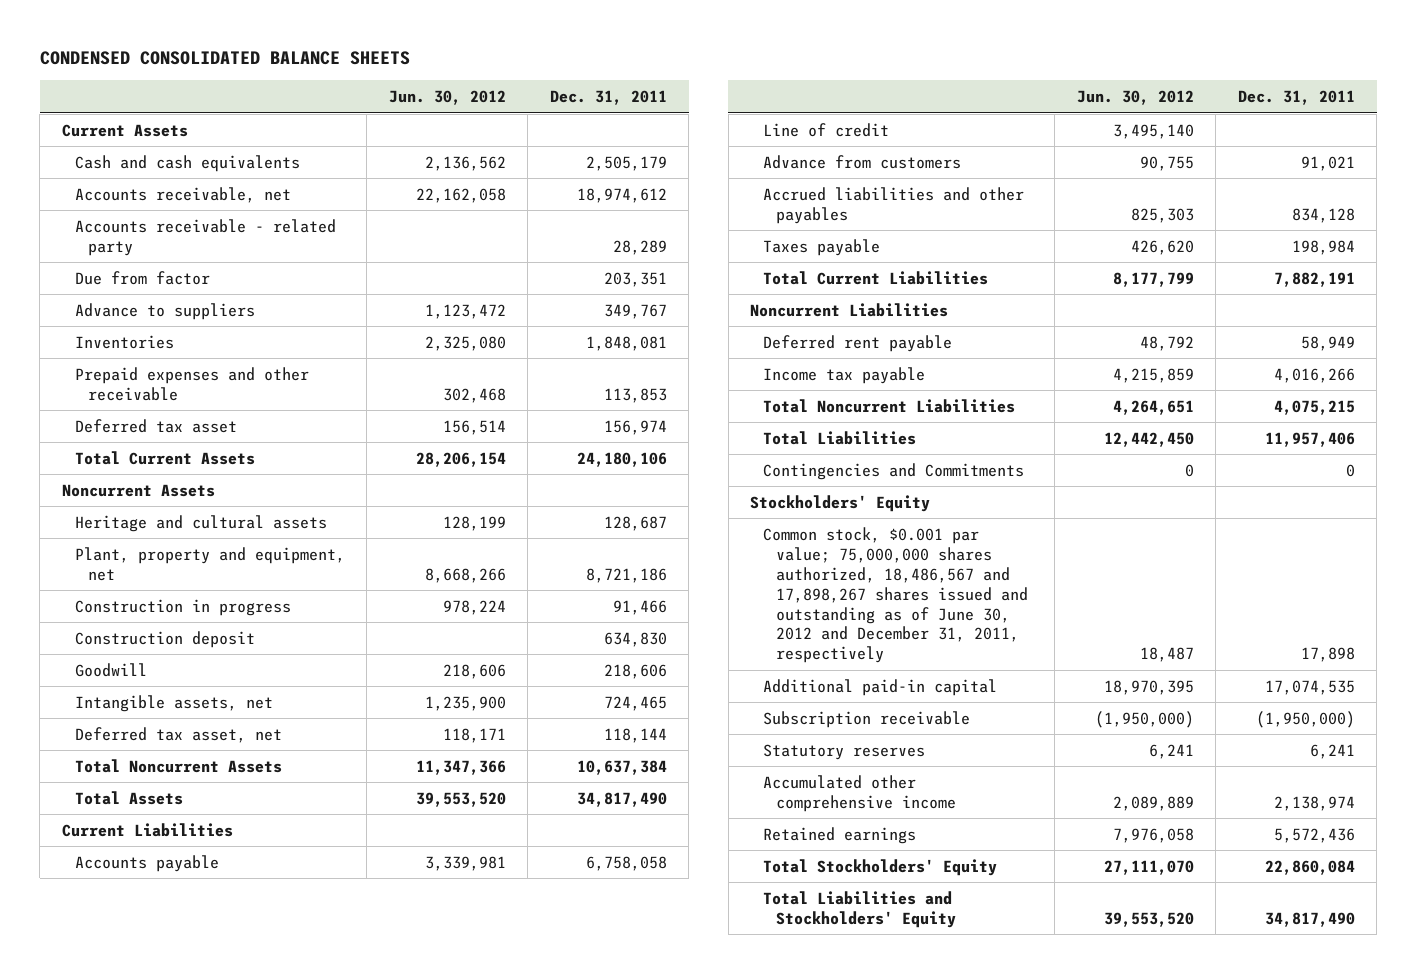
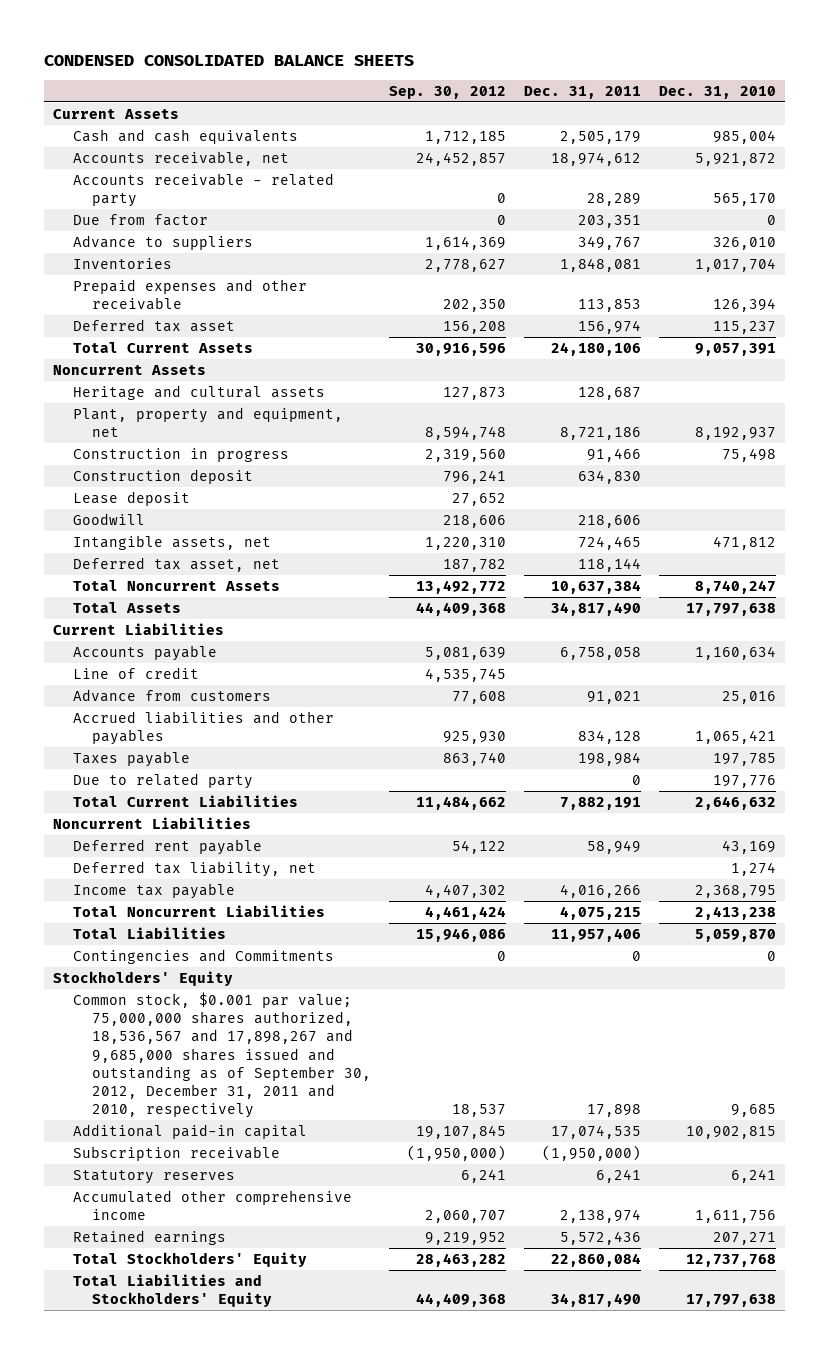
[388,89,506,105] Jun. 30, 2012 -> none
none -> [389,85,507,99] Sep. 30, 2012
none -> [658,85,776,99] Dec. 31, 2010
none -> [72,490,190,506] Lease deposit
none -> [72,772,253,789] Due to related party
none -> [72,860,316,877] Deferred tax liability, net
[762,526,1028,664] Common stock, $0.001 par value; 75,000,000 shares authorized, 18,486,567 and 17,898,267 shares issued and outstanding as of June 30, 2012 and December 31, 2011, respectively -> [72,991,372,1119] Common stock, $0.001 par value; 75,000,000 shares authorized, 18,536,567 and 17,898,267 and 9,685,000 shares issued and outstanding as of September 30, 2012, December 31, 2011 and 2010, respectively

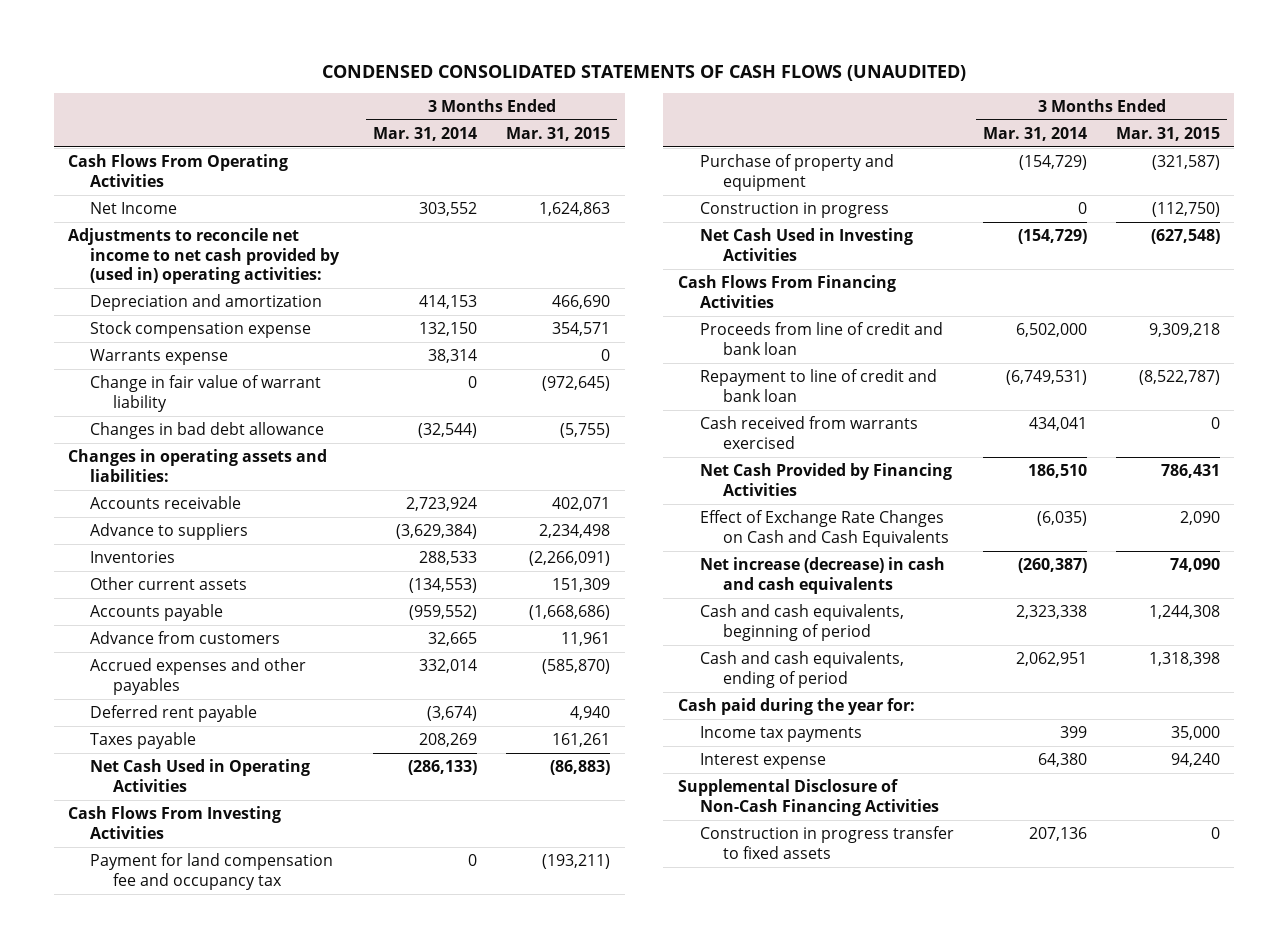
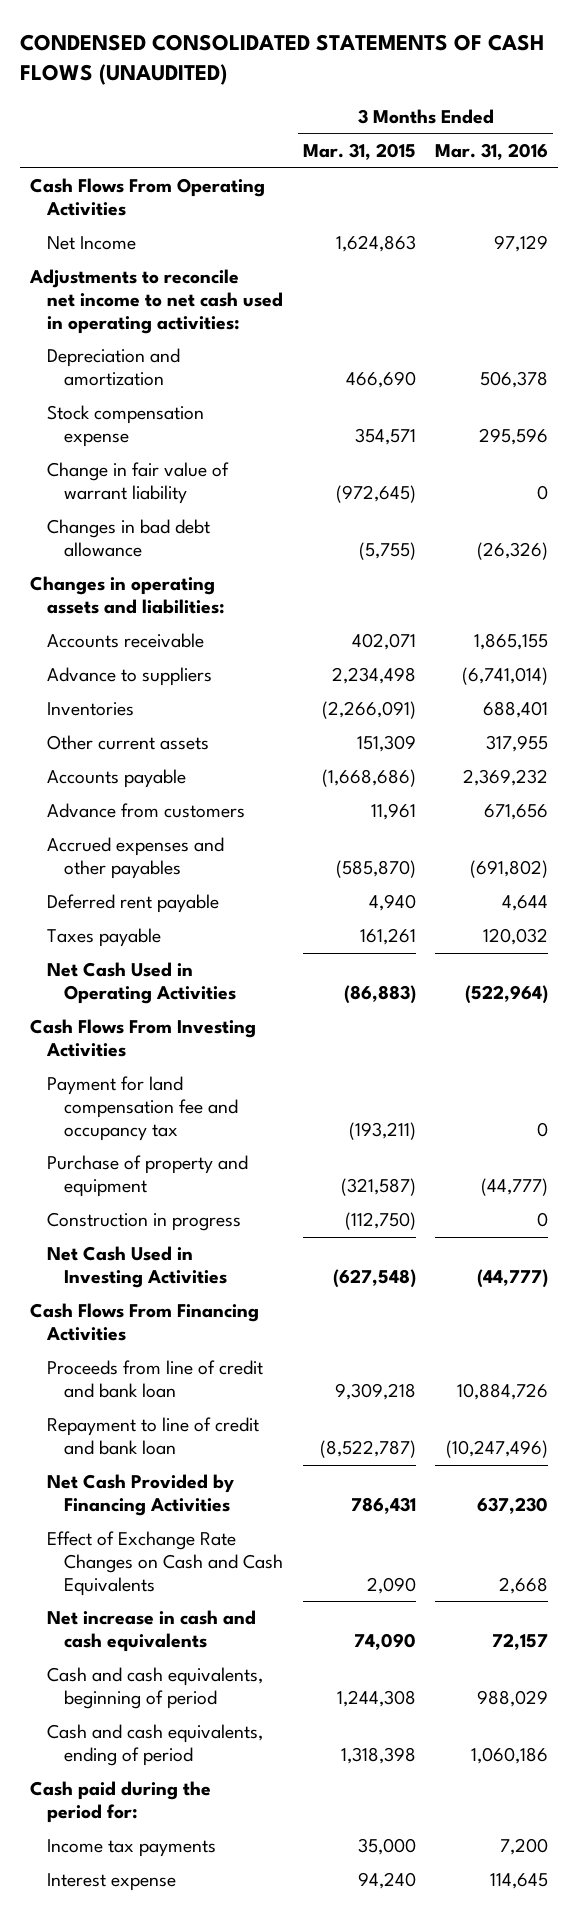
[373,126,478,141] Mar. 31, 2014 -> none
none -> [435,143,549,161] Mar. 31, 2016
[68,227,341,285] Adjustments to reconcile net income to net cash provided by (used in) operating activities: -> [28,269,283,334] Adjustments to reconcile net income to net cash used in operating activities:
[90,348,229,365] Warrants expense -> none
[700,415,919,449] Cash received from warrants exercised -> none
[700,556,946,594] Net increase (decrease) in cash and cash equivalents -> [46,1610,256,1653] Net increase in cash and cash equivalents
[677,697,915,715] Cash paid during the year for: -> [29,1781,211,1824] Cash paid during the period for:
[677,778,940,816] Supplemental Disclosure of Non-Cash Financing Activities -> none
[700,825,955,859] Construction in progress transfer to fixed assets -> none

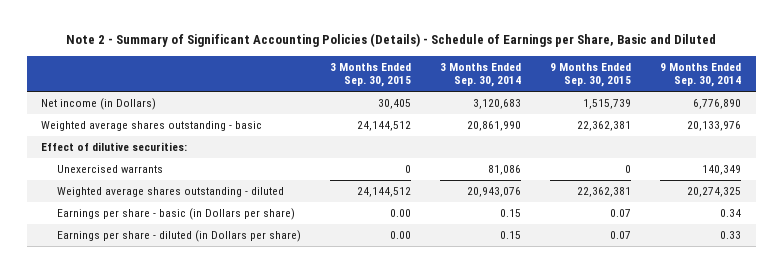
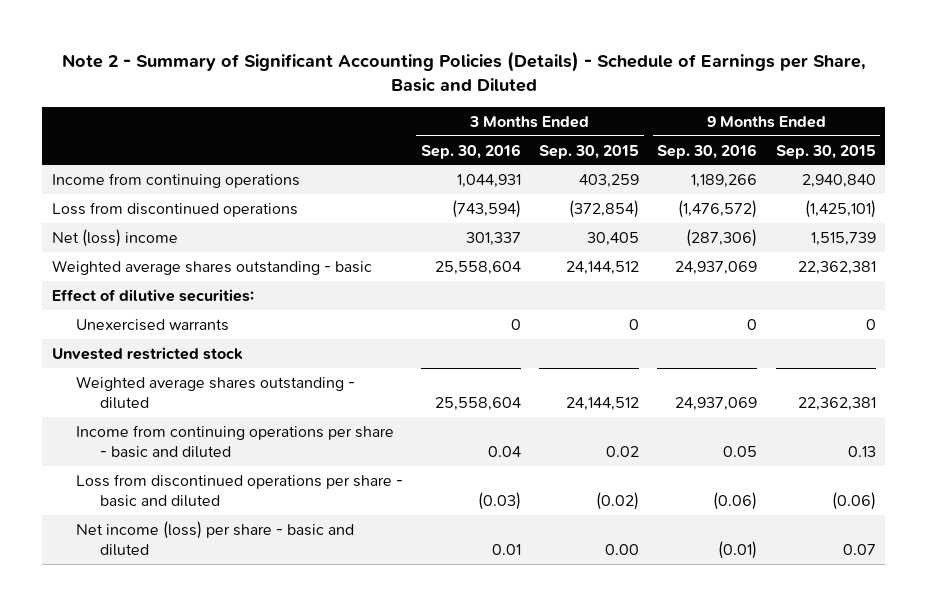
[440,62,522,88] 3 Months Ended Sep. 30, 2014 -> none
[660,62,742,88] 9 Months Ended Sep. 30, 2014 -> none
none -> [420,143,521,159] Sep. 30, 2016
none -> [657,143,758,159] Sep. 30, 2016
none -> [51,172,300,188] Income from continuing operations
none -> [51,201,298,217] Loss from discontinued operations
[41,98,157,111] Net income (in Dollars) -> [51,228,178,247] Net (loss) income
none -> [51,346,243,360] Unvested restricted stock
[57,208,296,221] Earnings per share - basic (in Dollars per share) -> none
none -> [75,424,394,458] Income from continuing operations per share - basic and diluted
none -> [75,473,403,507] Loss from discontinued operations per share - basic and diluted
[57,230,302,243] Earnings per share - diluted (in Dollars per share) -> [75,520,354,556] Net income (loss) per share - basic and diluted

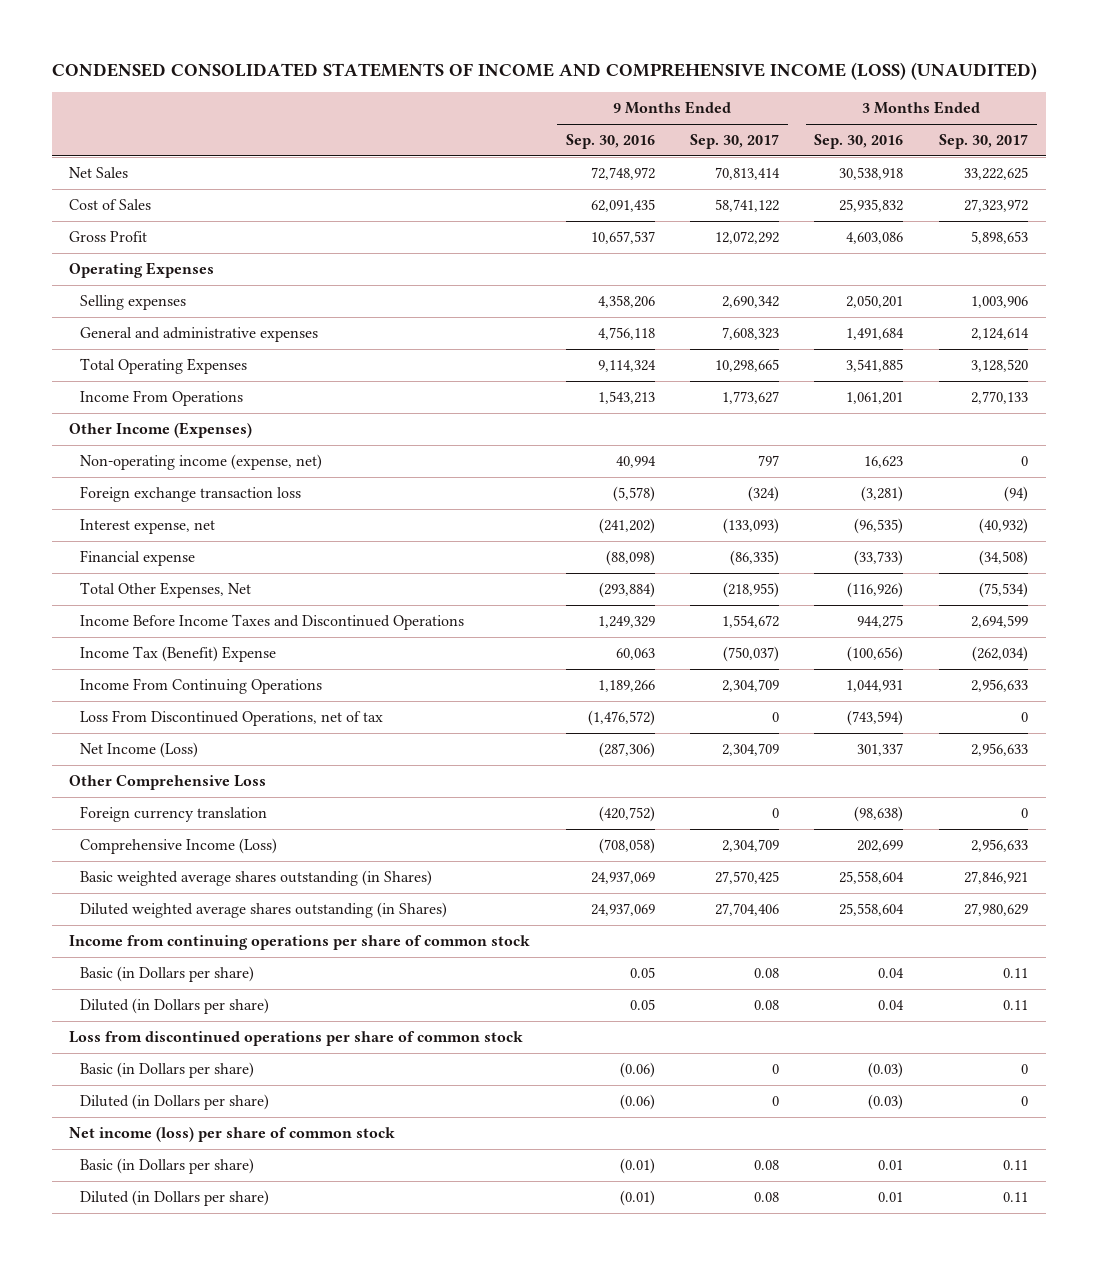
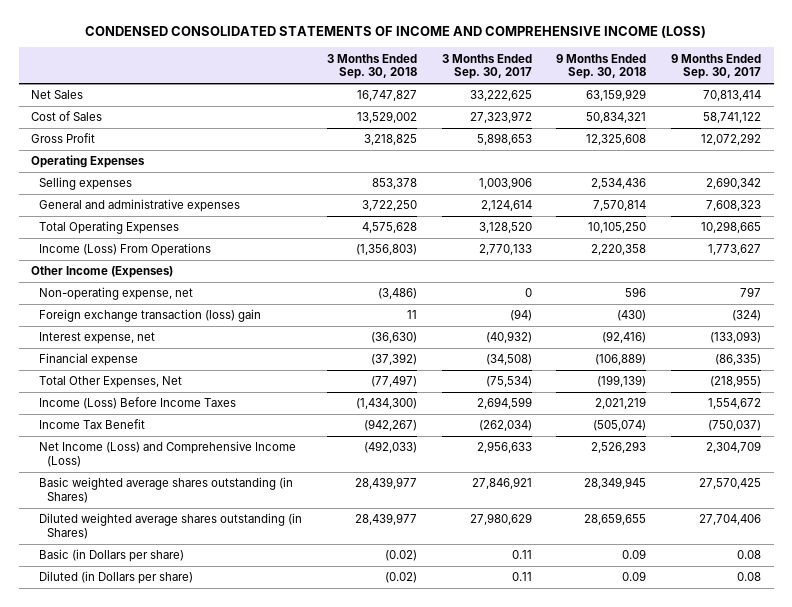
[51,62,1037,81] CONDENSED CONSOLIDATED STATEMENTS OF INCOME AND COMPREHENSIVE INCOME (LOSS) (UNAUDITED) -> [85,26,707,39] CONDENSED CONSOLIDATED STATEMENTS OF INCOME AND COMPREHENSIVE INCOME (LOSS)
[565,134,655,150] Sep. 30, 2016 -> none
[814,134,904,150] Sep. 30, 2016 -> none
none -> [326,53,417,80] 3 Months Ended Sep. 30, 2018
none -> [556,53,647,80] 9 Months Ended Sep. 30, 2018
[80,390,244,407] Income From Operations -> [39,243,212,257] Income (Loss) From Operations
[80,454,323,471] Non-operating income (expense, net) -> [39,287,194,301] Non-operating expense, net
[80,486,302,503] Foreign exchange transaction loss -> [39,309,262,323] Foreign exchange transaction (loss) gain
[80,678,323,695] Income From Continuing Operations -> none
[80,710,384,727] Loss From Discontinued Operations, net of tax -> none
[69,775,267,791] Other Comprehensive Loss -> none
[80,806,268,823] Foreign currency translation -> none
[80,838,278,855] Comprehensive Income (Loss) -> none
[80,614,465,631] Income Before Income Taxes and Discontinued Operations -> [39,397,237,410] Income (Loss) Before Income Taxes
[80,646,277,663] Income Tax (Benefit) Expense -> [39,419,146,430] Income Tax Benefit
[80,742,199,759] Net Income (Loss) -> [39,441,297,467] Net Income (Loss) and Comprehensive Income (Loss)
[69,935,531,951] Income from continuing operations per share of common stock -> none
[69,1031,524,1047] Loss from discontinued operations per share of common stock -> none
[80,1062,255,1079] Basic (in Dollars per share) -> none
[80,1094,270,1111] Diluted (in Dollars per share) -> none
[69,1127,396,1143] Net income (loss) per share of common stock -> none
[80,1158,255,1175] Basic (in Dollars per share) -> none
[80,1190,270,1207] Diluted (in Dollars per share) -> none

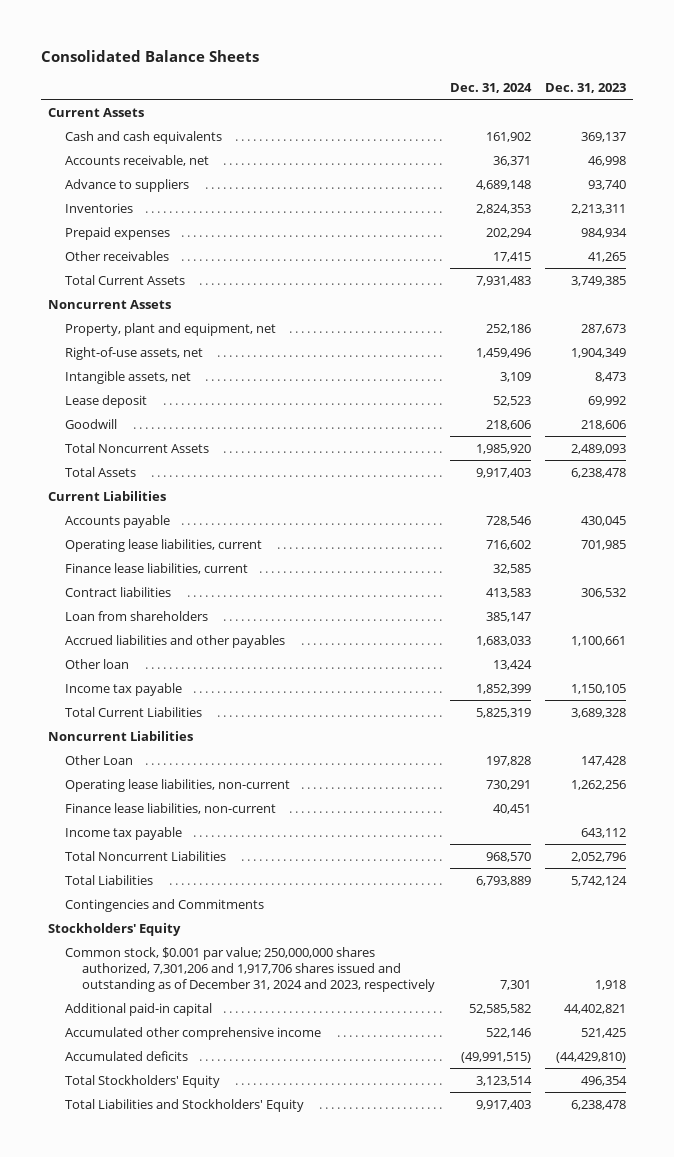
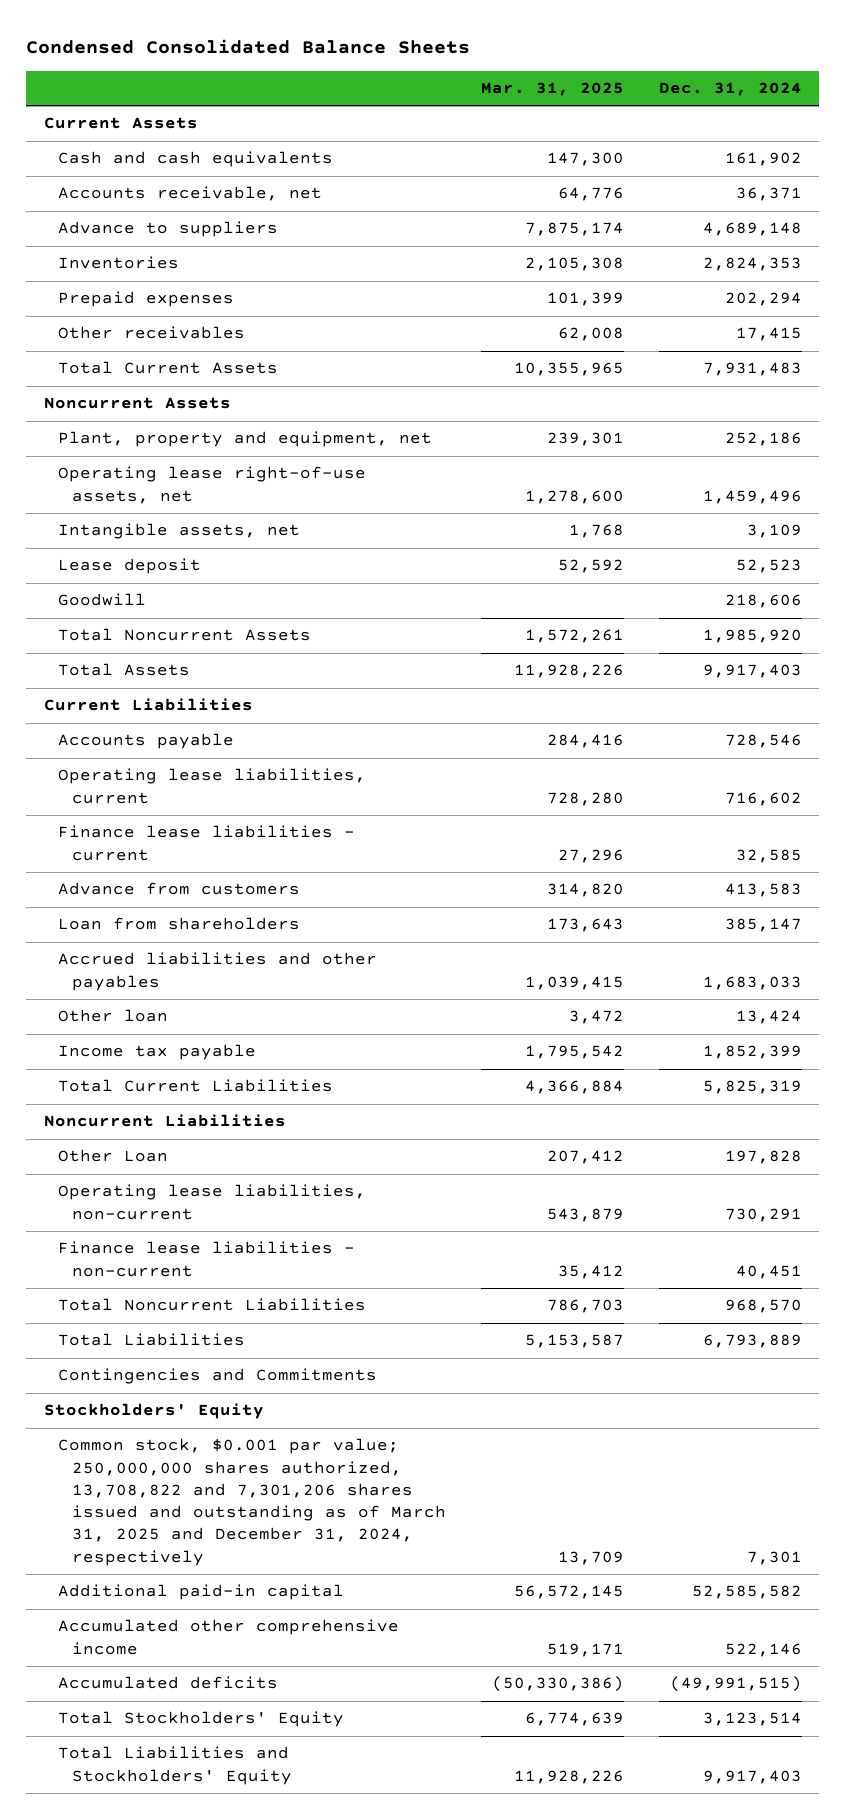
[41,49,260,62] Consolidated Balance Sheets -> [26,39,471,55] Condensed Consolidated Balance Sheets
[544,82,626,93] Dec. 31, 2023 -> none
none -> [480,82,624,97] Mar. 31, 2025
[65,322,277,336] Property, plant and equipment, net -> [57,431,432,448] Plant, property and equipment, net
[65,346,204,360] Right-of-use assets, net -> [57,466,366,504] Operating lease right-of-use assets, net
[65,562,249,574] Finance lease liabilities, current -> [57,825,355,861] Finance lease liabilities - current
[65,586,172,597] Contract liabilities -> [57,882,300,896] Advance from customers
[65,826,183,840] Income tax payable -> none
[65,802,277,814] Finance lease liabilities, non-current -> [57,1241,355,1277] Finance lease liabilities - non-current
[65,946,436,992] Common stock, $0.001 par value; 250,000,000 shares authorized, 7,301,206 and 1,917,706 shares issued and outstanding as of December 31, 2024 and 2023, respectively -> [57,1438,447,1566] Common stock, $0.001 par value; 250,000,000 shares authorized, 13,708,822 and 7,301,206 shares issued and outstanding as of March 31, 2025 and December 31, 2024, respectively

